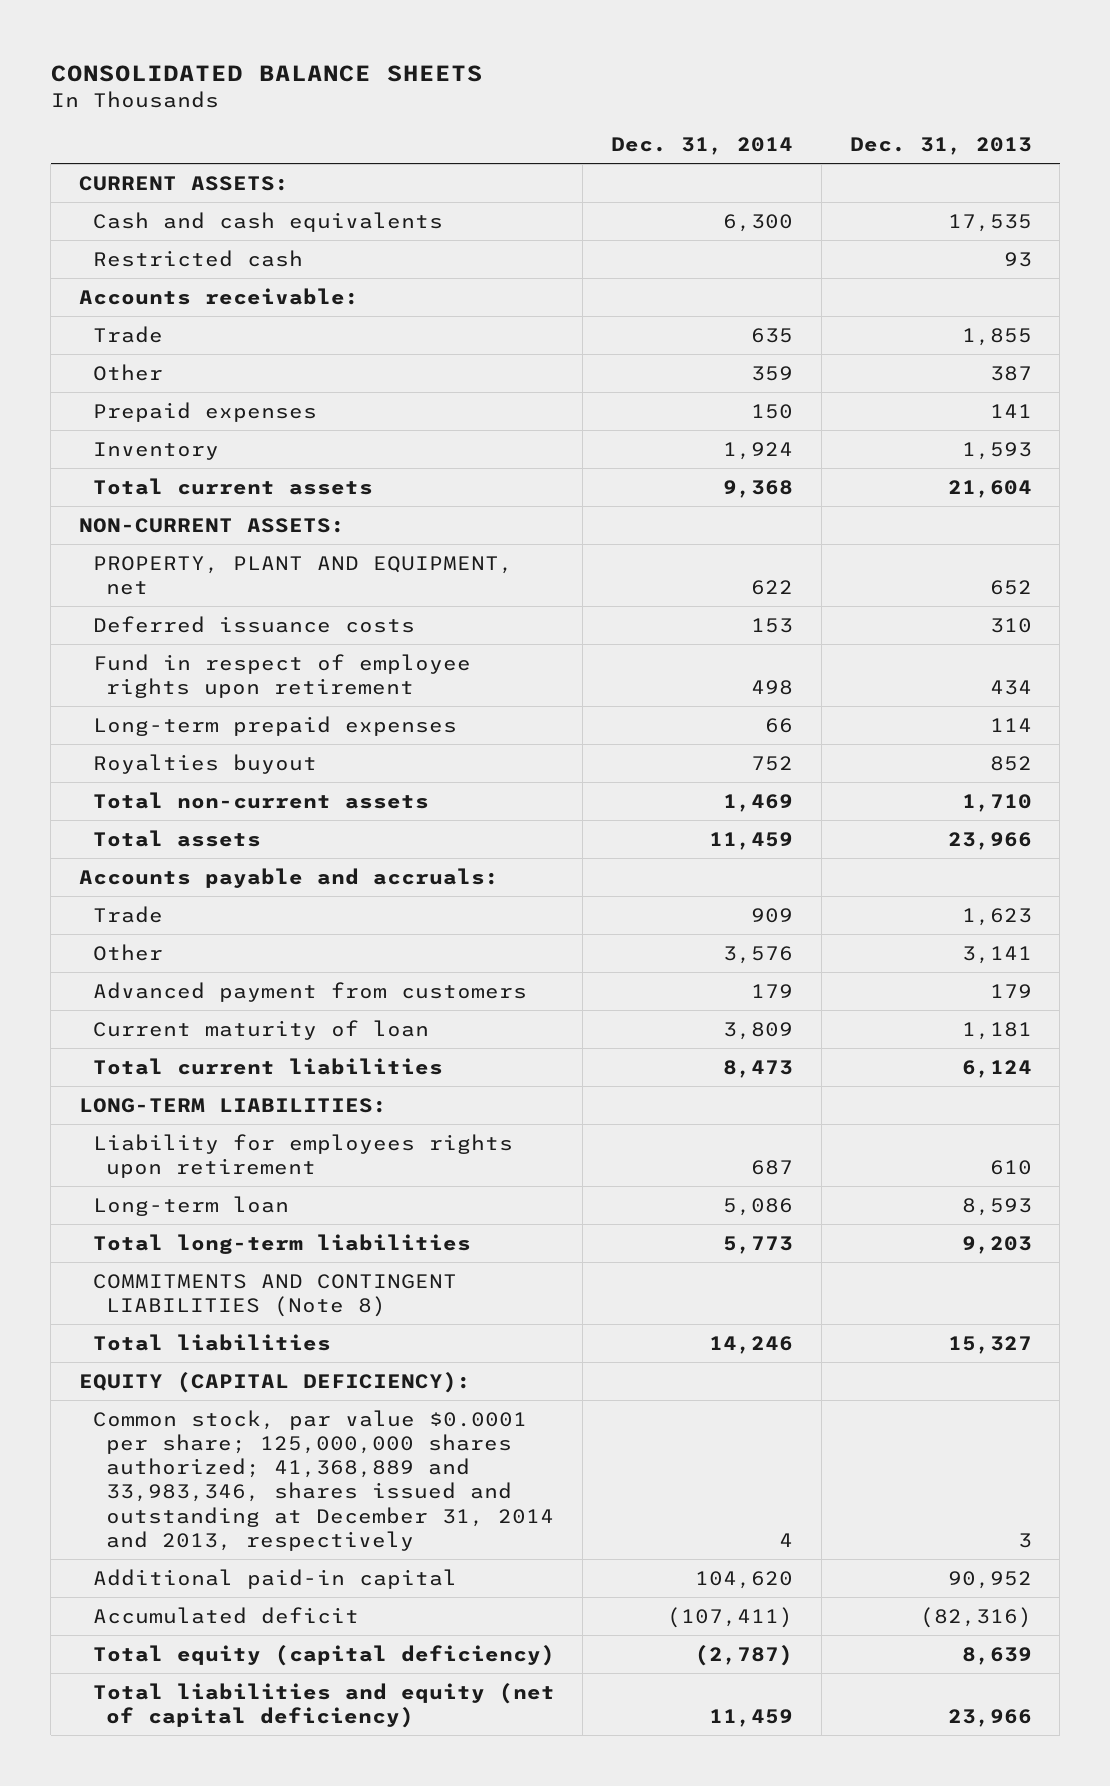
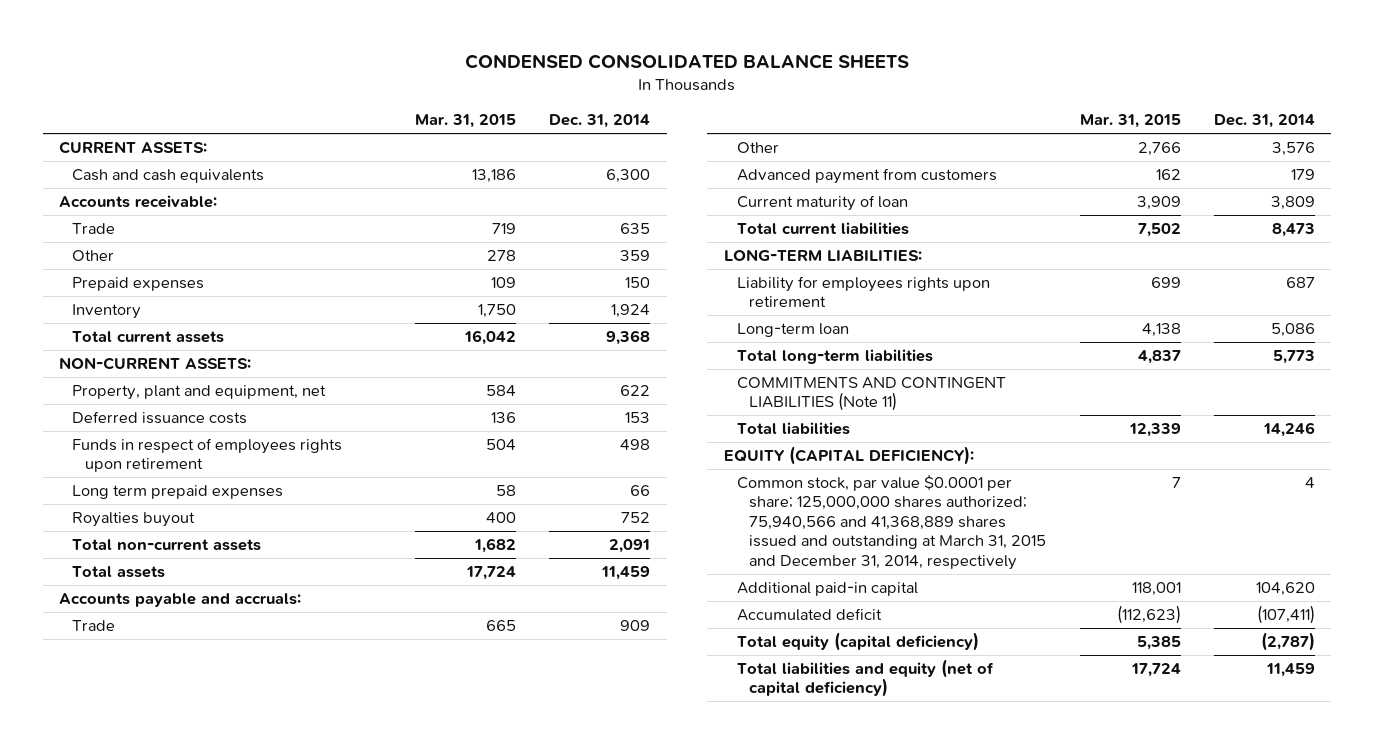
[50,64,483,82] CONSOLIDATED BALANCE SHEETS -> [465,53,910,69] CONDENSED CONSOLIDATED BALANCE SHEETS
[849,137,1032,156] Dec. 31, 2013 -> none
none -> [414,114,516,129] Mar. 31, 2015
[92,249,303,267] Restricted cash -> none
[92,555,513,595] PROPERTY, PLANT AND EQUIPMENT, net -> [71,384,326,400] Property, plant and equipment, net
[92,653,471,698] Fund in respect of employee rights upon retirement -> [71,437,342,473] Funds in respect of employees rights upon retirement
[92,715,457,736] Long-term prepaid expenses -> [71,484,283,499] Long term prepaid expenses
[723,793,794,812] 1,469 -> [608,538,650,553] 2,091
[92,1273,457,1317] COMMITMENTS AND CONTINGENT LIABILITIES (Note 8) -> [736,376,1006,412] COMMITMENTS AND CONTINGENT LIABILITIES (Note 11)
[92,1409,555,1551] Common stock, par value $0.0001 per share; 125,000,000 shares authorized; 41,368,889 and 33,983,346, shares issued and outstanding at December 31, 2014 and 2013, respectively -> [736,474,1047,570] Common stock, par value $0.0001 per share; 125,000,000 shares authorized; 75,940,566 and 41,368,889 shares issued and outstanding at March 31, 2015 and December 31, 2014, respectively

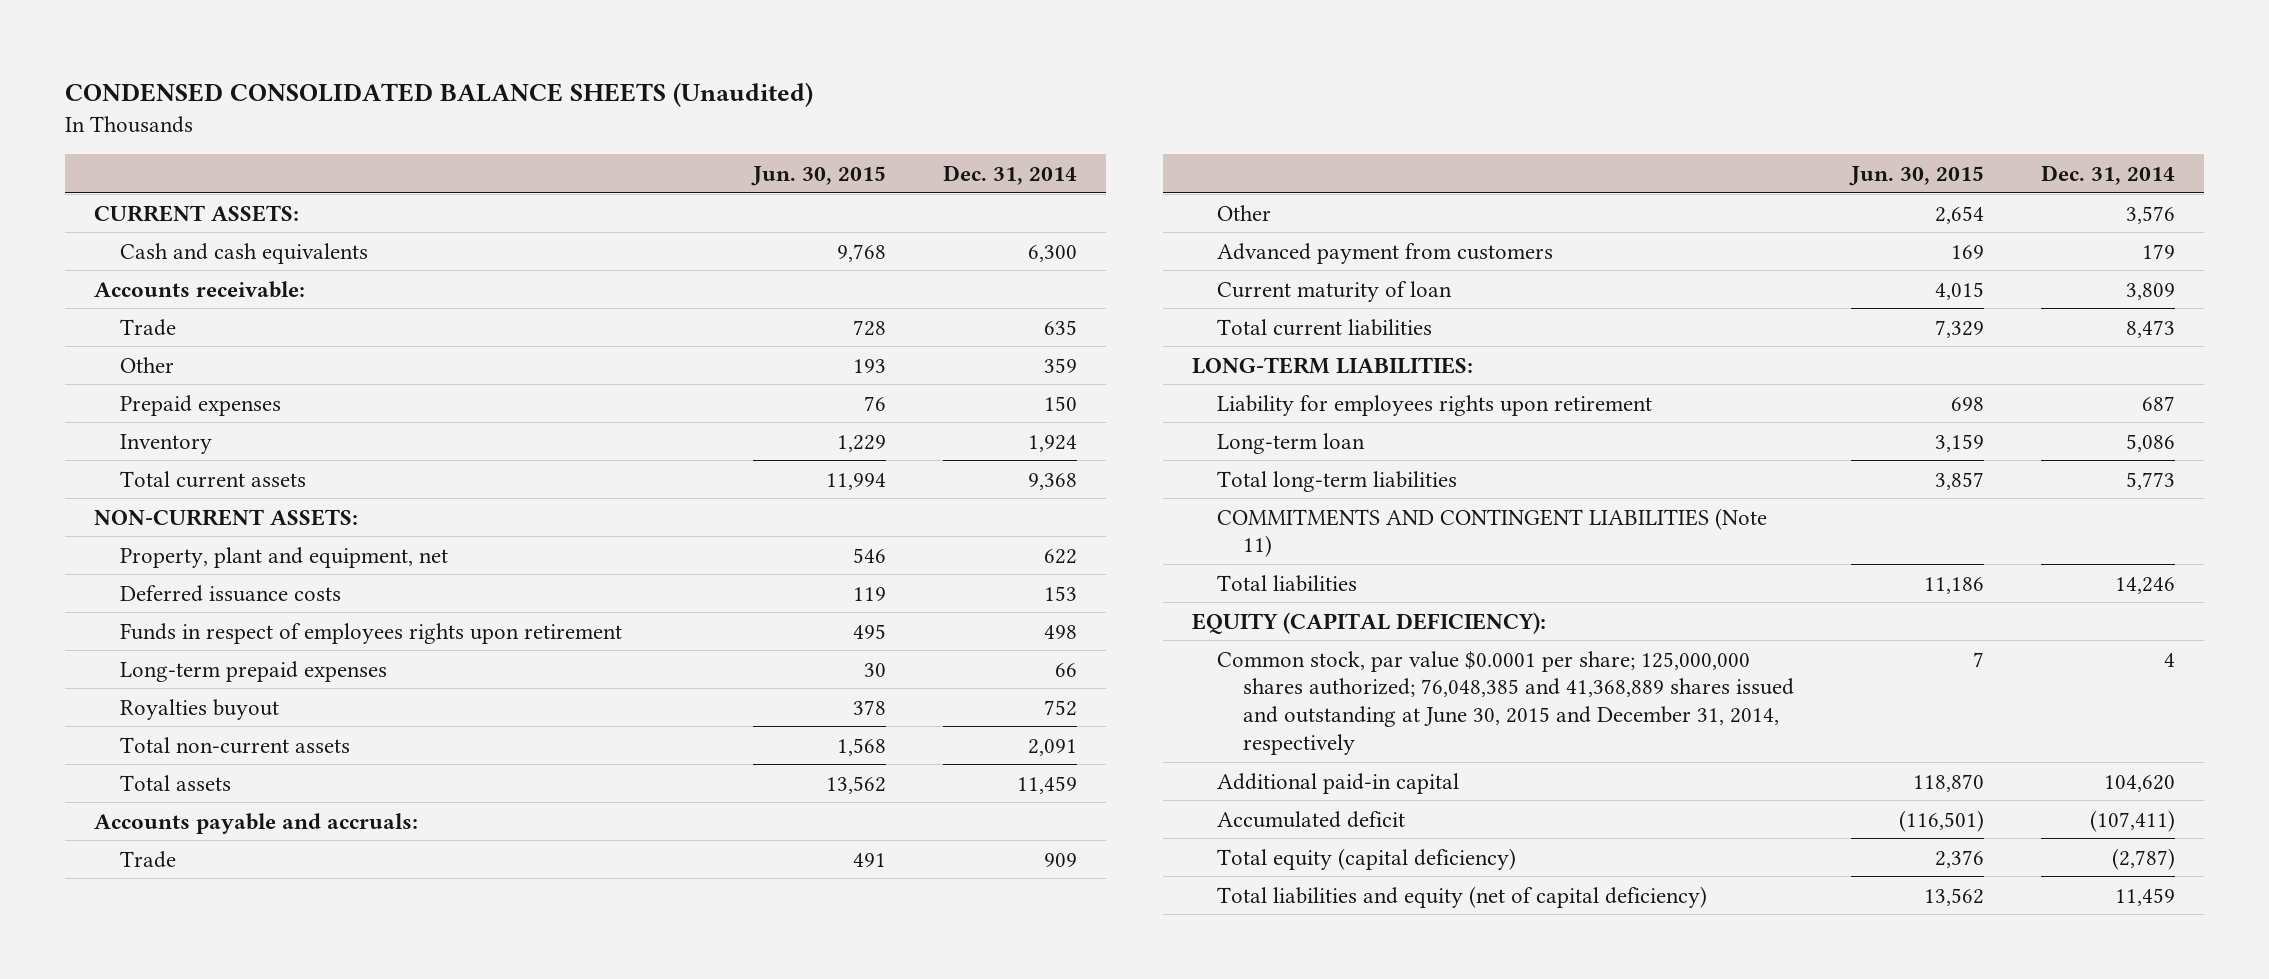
[465,53,910,69] CONDENSED CONSOLIDATED BALANCE SHEETS -> [65,81,814,107] CONDENSED CONSOLIDATED BALANCE SHEETS (Unaudited)
[414,114,516,129] Mar. 31, 2015 -> none
none -> [751,165,887,186] Jun. 30, 2015
[71,484,283,499] Long term prepaid expenses -> [119,660,387,682] Long-term prepaid expenses
[736,474,1047,570] Common stock, par value $0.0001 per share; 125,000,000 shares authorized; 75,940,566 and 41,368,889 shares issued and outstanding at March 31, 2015 and December 31, 2014, respectively -> [1217,650,1794,755] Common stock, par value $0.0001 per share; 125,000,000 shares authorized; 76,048,385 and 41,368,889 shares issued and outstanding at June 30, 2015 and December 31, 2014, respectively

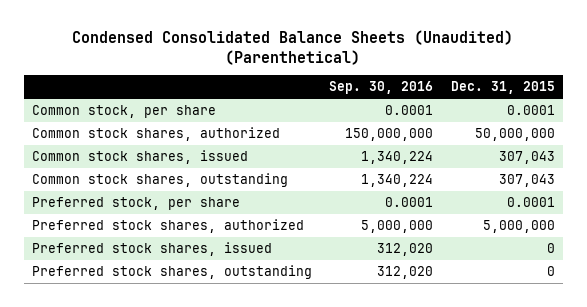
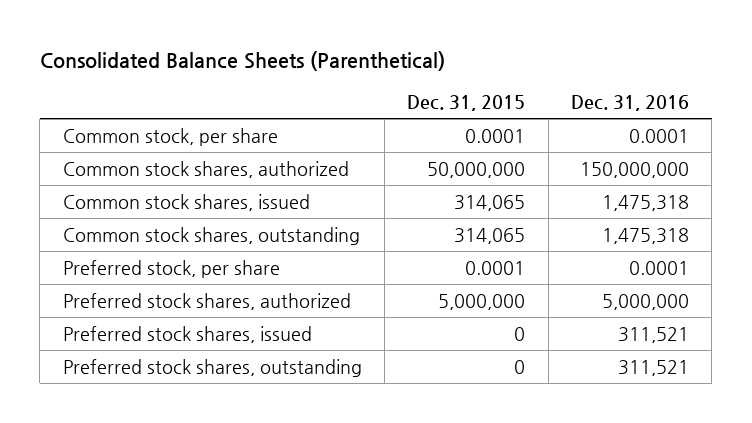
[72,30,514,65] Condensed Consolidated Balance Sheets (Unaudited) (Parenthetical) -> [39,51,445,72] Consolidated Balance Sheets (Parenthetical)
[329,81,434,95] Sep. 30, 2016 -> none
none -> [570,94,689,111] Dec. 31, 2016
[498,151,555,165] 307,043 -> [454,194,526,211] 314,065
[498,174,555,188] 307,043 -> [454,227,526,244] 314,065

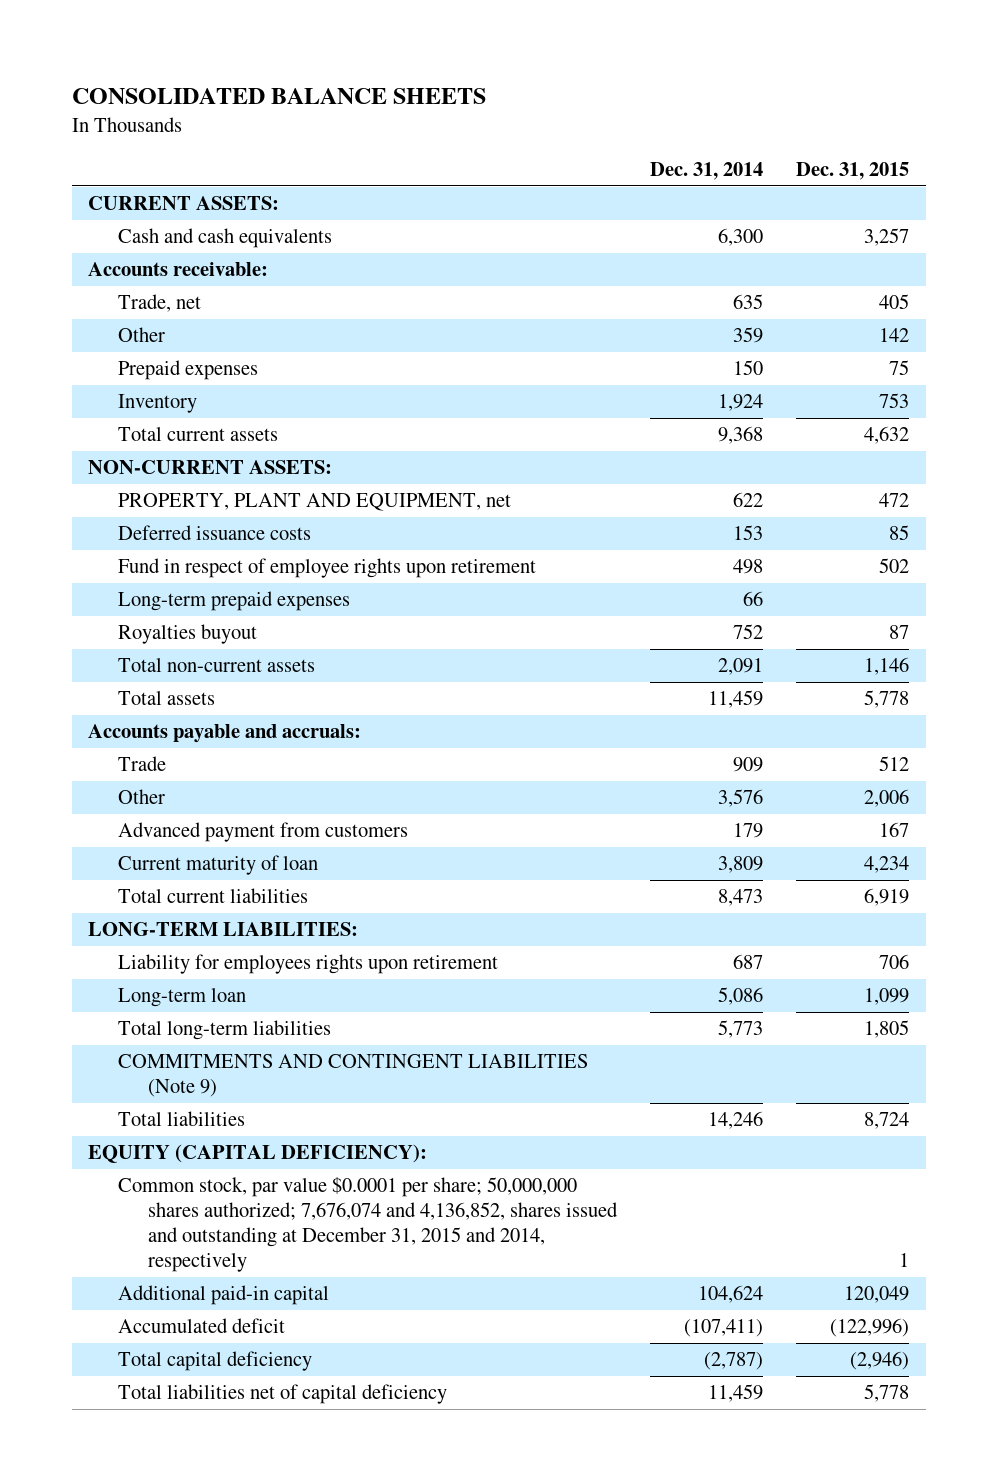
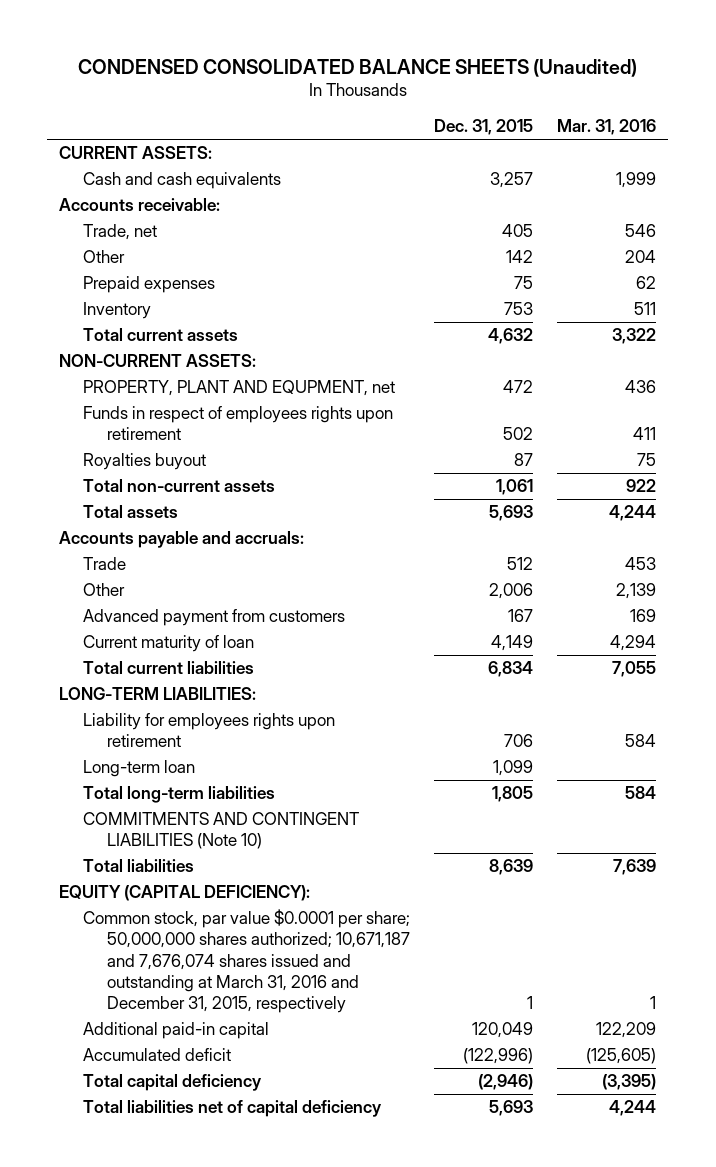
[71,87,486,104] CONSOLIDATED BALANCE SHEETS -> [77,58,637,77] CONDENSED CONSOLIDATED BALANCE SHEETS (Unaudited)
[650,161,764,180] Dec. 31, 2014 -> none
none -> [557,119,657,136] Mar. 31, 2016
[118,525,312,541] Deferred issuance costs -> none
[118,591,351,612] Long-term prepaid expenses -> none
[118,493,512,512] PROPERTY, PLANT AND EQUIPMENT, net -> [83,380,396,397] PROPERTY, PLANT AND EQUPMENT, net
[118,558,537,579] Fund in respect of employee rights upon retirement -> [83,406,394,441] Funds in respect of employees rights upon retirement
[864,657,910,676] 1,146 -> [496,479,534,496] 1,061
[864,690,910,709] 5,778 -> [489,505,534,522] 5,693
[864,856,910,874] 4,234 -> [491,635,534,652] 4,149
[864,888,910,907] 6,919 -> [488,661,534,678] 6,834
[118,1054,589,1098] COMMITMENTS AND CONTINGENT LIABILITIES (Note 9) -> [83,812,360,850] COMMITMENTS AND CONTINGENT LIABILITIES (Note 10)
[864,1112,910,1130] 8,724 -> [489,859,534,876] 8,639
[118,1177,619,1272] Common stock, par value $0.0001 per share; 50,000,000 shares authorized; 7,676,074 and 4,136,852, shares issued and outstanding at December 31, 2015 and 2014, respectively -> [83,909,411,1014] Common stock, par value $0.0001 per share; 50,000,000 shares authorized; 10,671,187 and 7,676,074 shares issued and outstanding at March 31, 2016 and December 31, 2015, respectively
[864,1384,910,1403] 5,778 -> [489,1100,534,1117] 5,693

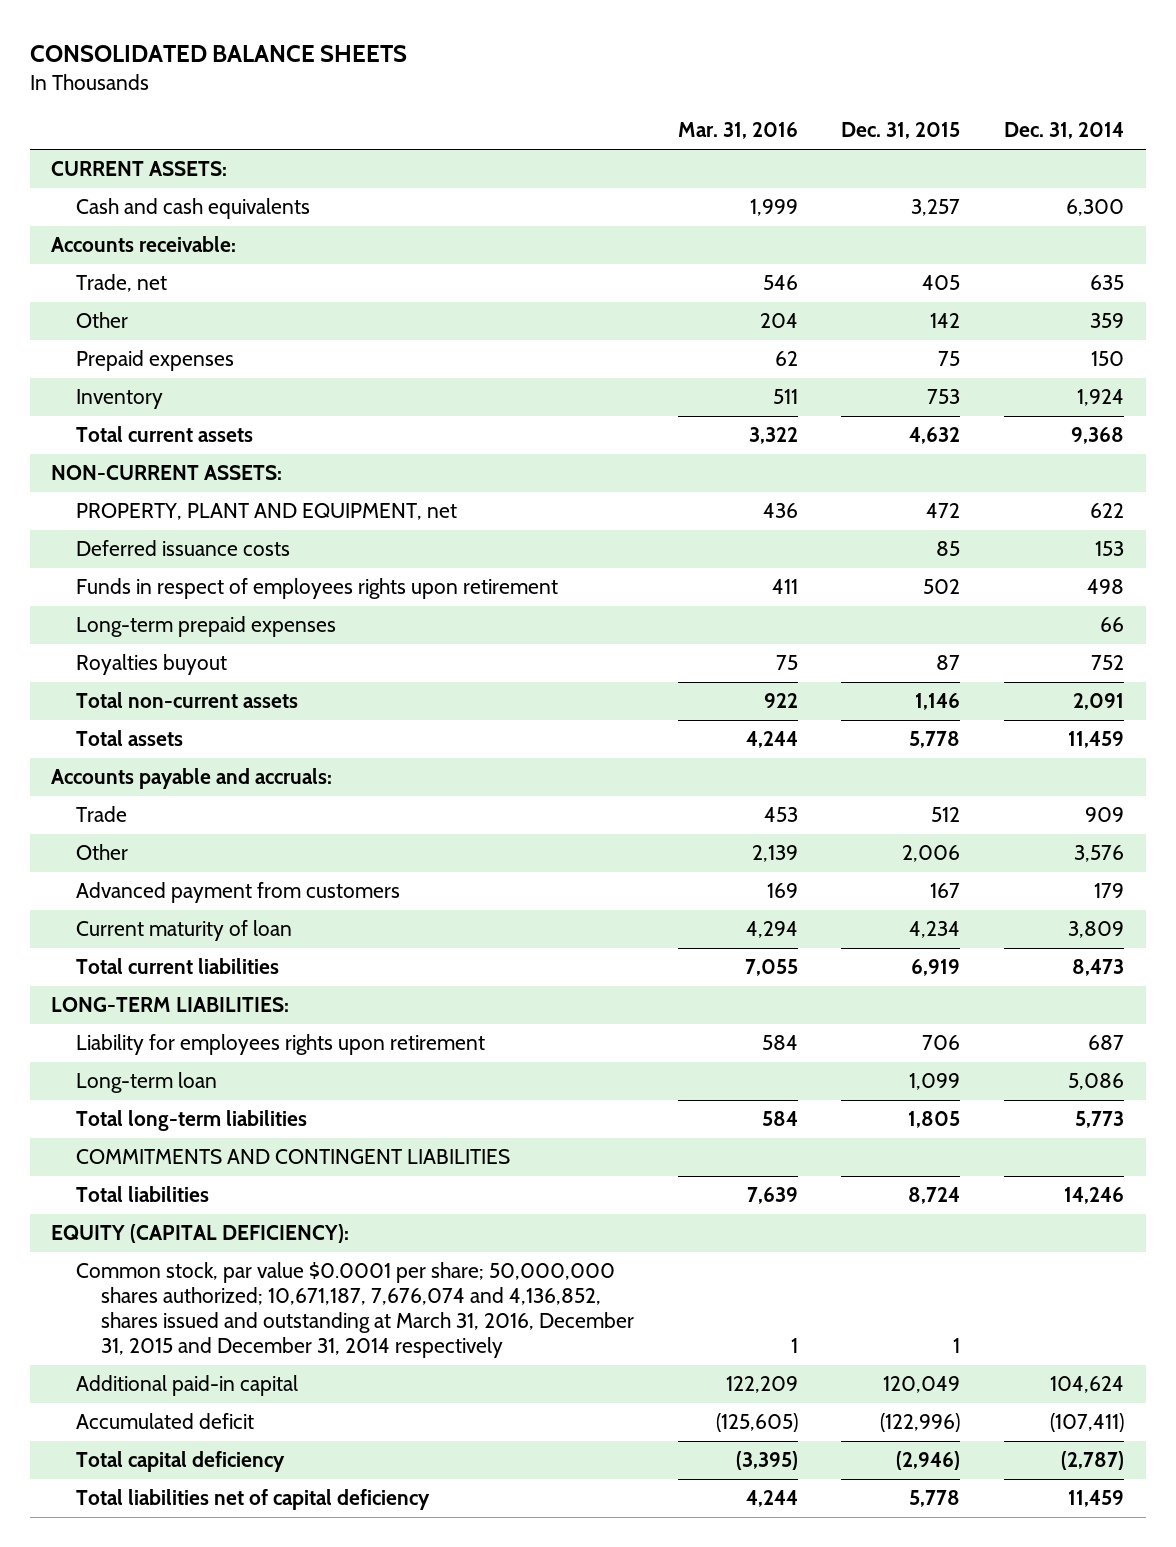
[77,58,637,77] CONDENSED CONSOLIDATED BALANCE SHEETS (Unaudited) -> [29,44,407,62] CONSOLIDATED BALANCE SHEETS
none -> [1004,122,1125,140] Dec. 31, 2014
[83,380,396,397] PROPERTY, PLANT AND EQUPMENT, net -> [76,503,458,521] PROPERTY, PLANT AND EQUIPMENT, net
none -> [76,540,291,557] Deferred issuance costs
none -> [76,616,337,638] Long-term prepaid expenses
[496,479,534,496] 1,061 -> [915,693,961,711] 1,146
[489,505,534,522] 5,693 -> [909,731,961,749] 5,778
[491,635,534,652] 4,149 -> [909,921,961,939] 4,234
[488,661,534,678] 6,834 -> [911,959,961,977] 6,919
[83,812,360,850] COMMITMENTS AND CONTINGENT LIABILITIES (Note 10) -> [76,1149,511,1165] COMMITMENTS AND CONTINGENT LIABILITIES
[489,859,534,876] 8,639 -> [908,1187,961,1205] 8,724
[83,909,411,1014] Common stock, par value $0.0001 per share; 50,000,000 shares authorized; 10,671,187 and 7,676,074 shares issued and outstanding at March 31, 2016 and December 31, 2015, respectively -> [76,1262,634,1359] Common stock, par value $0.0001 per share; 50,000,000 shares authorized; 10,671,187, 7,676,074 and 4,136,852, shares issued and outstanding at March 31, 2016, December 31, 2015 and December 31, 2014 respectively
[489,1100,534,1117] 5,693 -> [909,1490,961,1508] 5,778

